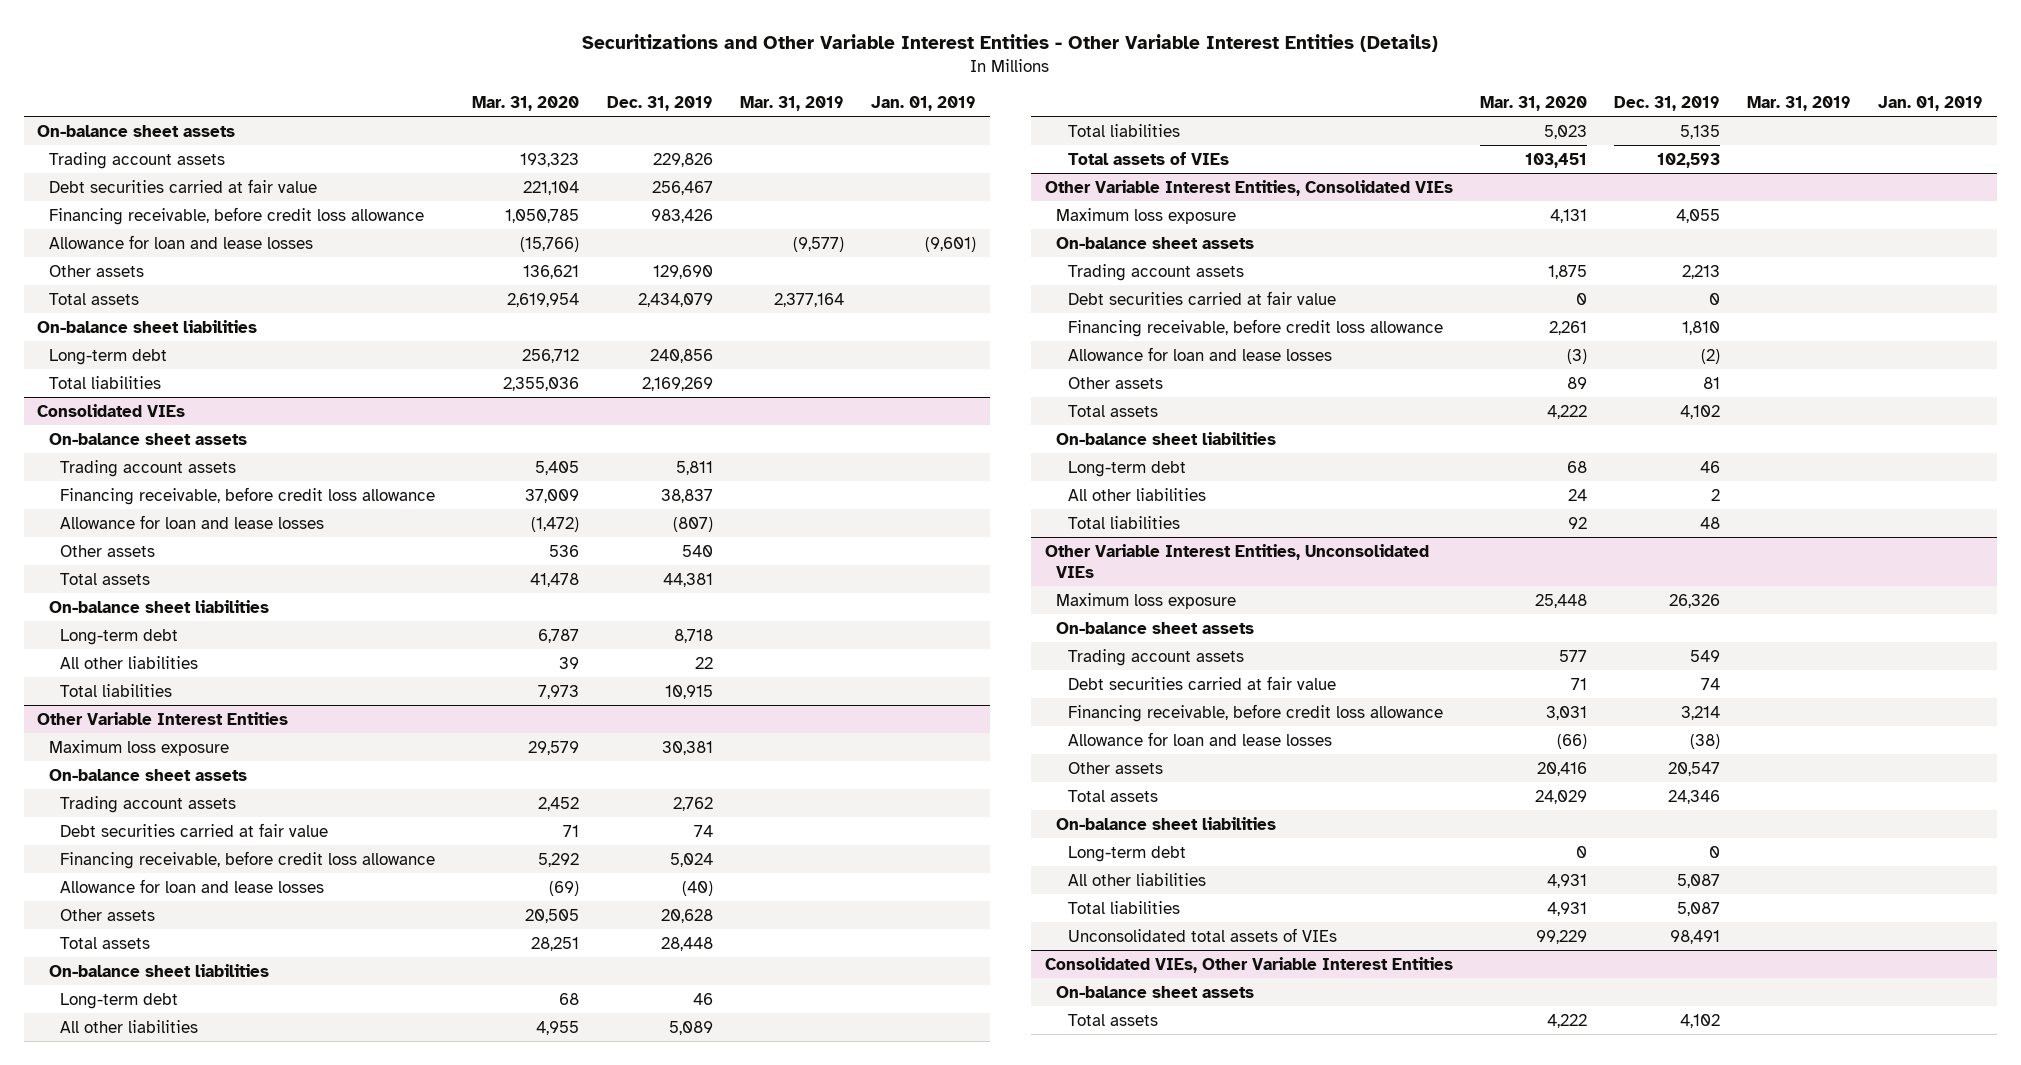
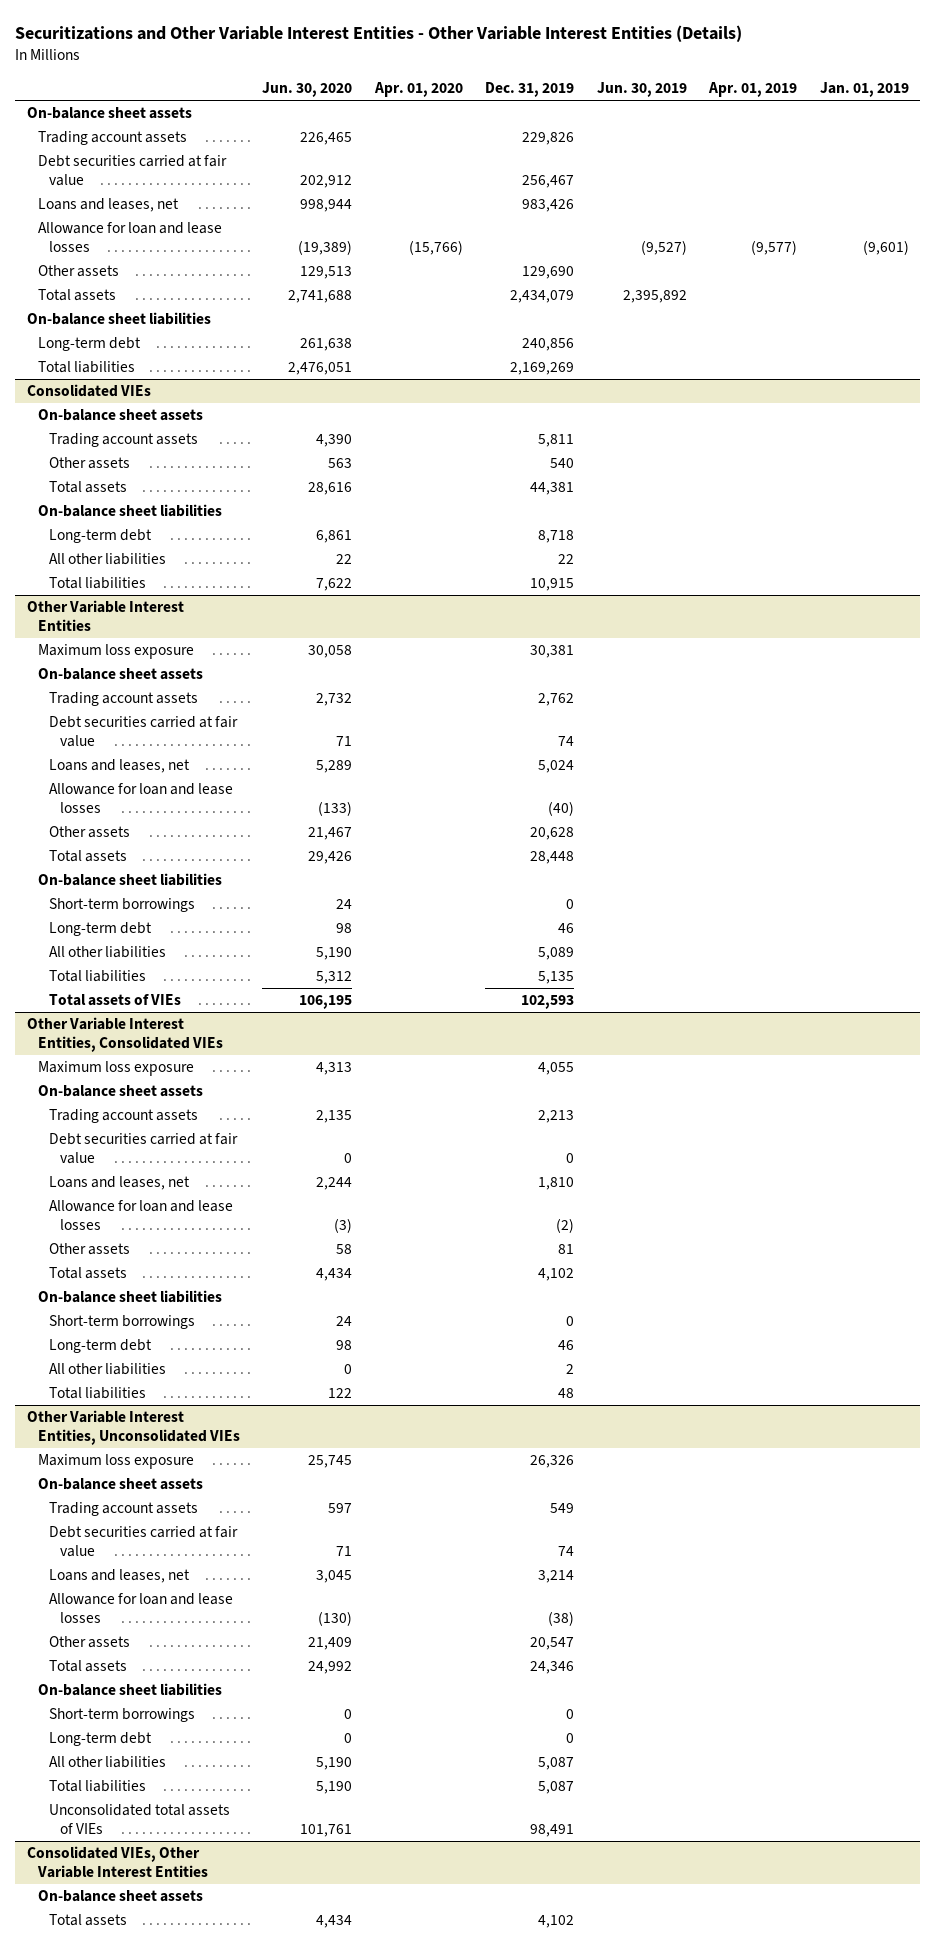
[472,95,580,111] Mar. 31, 2020 -> none
[739,95,844,111] Mar. 31, 2019 -> none
none -> [262,82,353,98] Jun. 30, 2020
none -> [373,82,463,98] Apr. 01, 2020
none -> [596,82,687,98] Jun. 30, 2019
none -> [708,82,798,98] Apr. 01, 2019
[48,206,424,225] Financing receivable, before credit loss allowance -> [37,198,179,213] Loans and leases, net
[60,486,436,505] Financing receivable, before credit loss allowance -> none
[60,514,325,529] Allowance for loan and lease losses -> none
[60,850,436,869] Financing receivable, before credit loss allowance -> [48,759,190,774] Loans and leases, net
none -> [48,898,195,913] Short-term borrowings
[1067,318,1443,337] Financing receivable, before credit loss allowance -> [48,1176,190,1191] Loans and leases, net
none -> [48,1315,195,1330] Short-term borrowings
[1067,703,1443,722] Financing receivable, before credit loss allowance -> [48,1569,190,1584] Loans and leases, net
none -> [48,1708,195,1723] Short-term borrowings

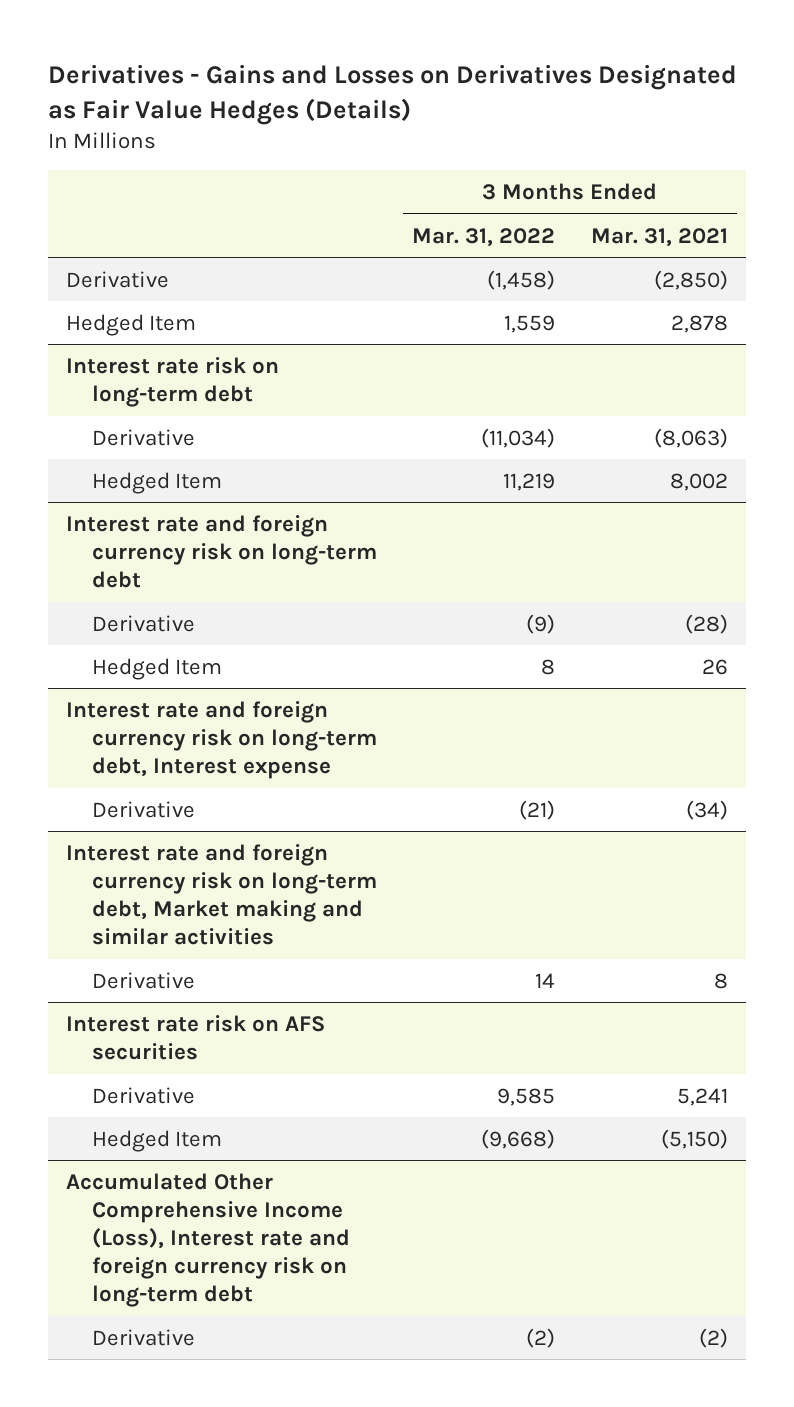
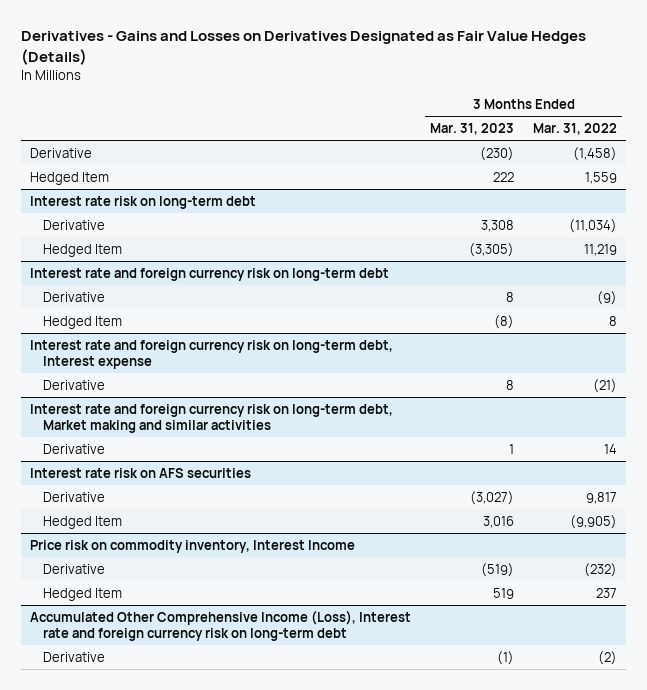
[591,227,729,247] Mar. 31, 2021 -> none
none -> [430,123,515,136] Mar. 31, 2023
[497,1087,556,1106] 9,585 -> [585,491,617,504] 9,817
[481,1128,556,1149] (9,668) -> [569,514,617,529] (9,905)
none -> [30,539,356,553] Price risk on commodity inventory, Interest Income
none -> [42,563,105,574] Derivative
none -> [42,587,122,601] Hedged Item

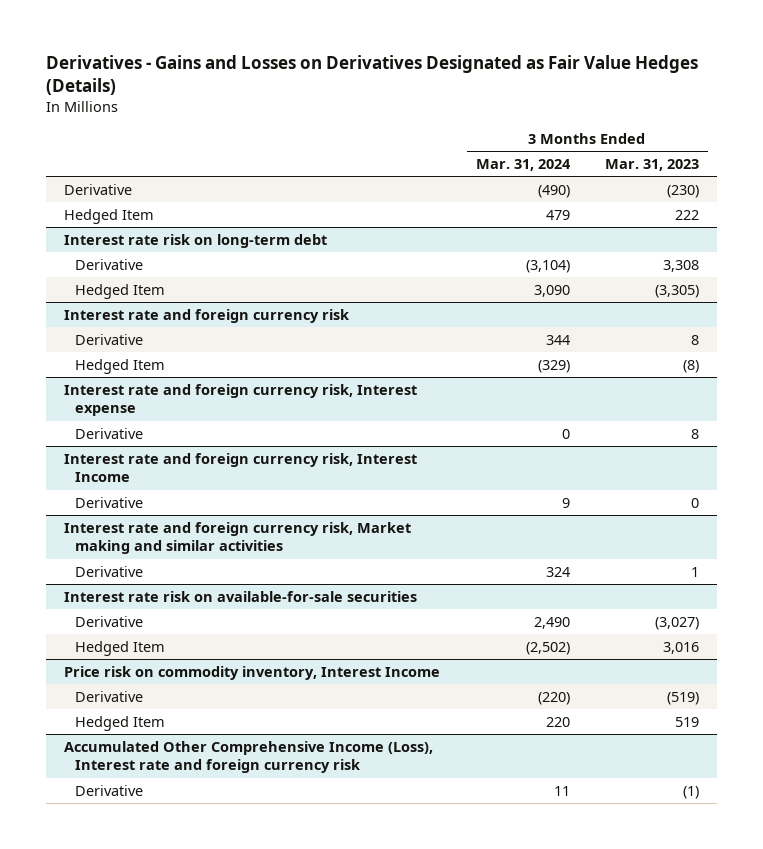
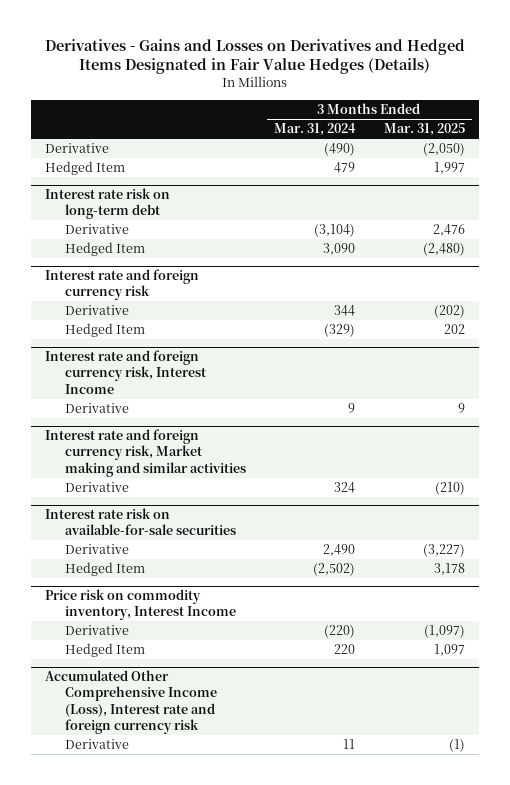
[46,55,699,95] Derivatives - Gains and Losses on Derivatives Designated as Fair Value Hedges (Details) -> [45,38,466,75] Derivatives - Gains and Losses on Derivatives and Hedged Items Designated in Fair Value Hedges (Details)
[605,158,700,171] Mar. 31, 2023 -> none
none -> [383,123,465,137] Mar. 31, 2025
[64,383,418,417] Interest rate and foreign currency risk, Interest expense -> none
[74,427,143,439] Derivative -> none

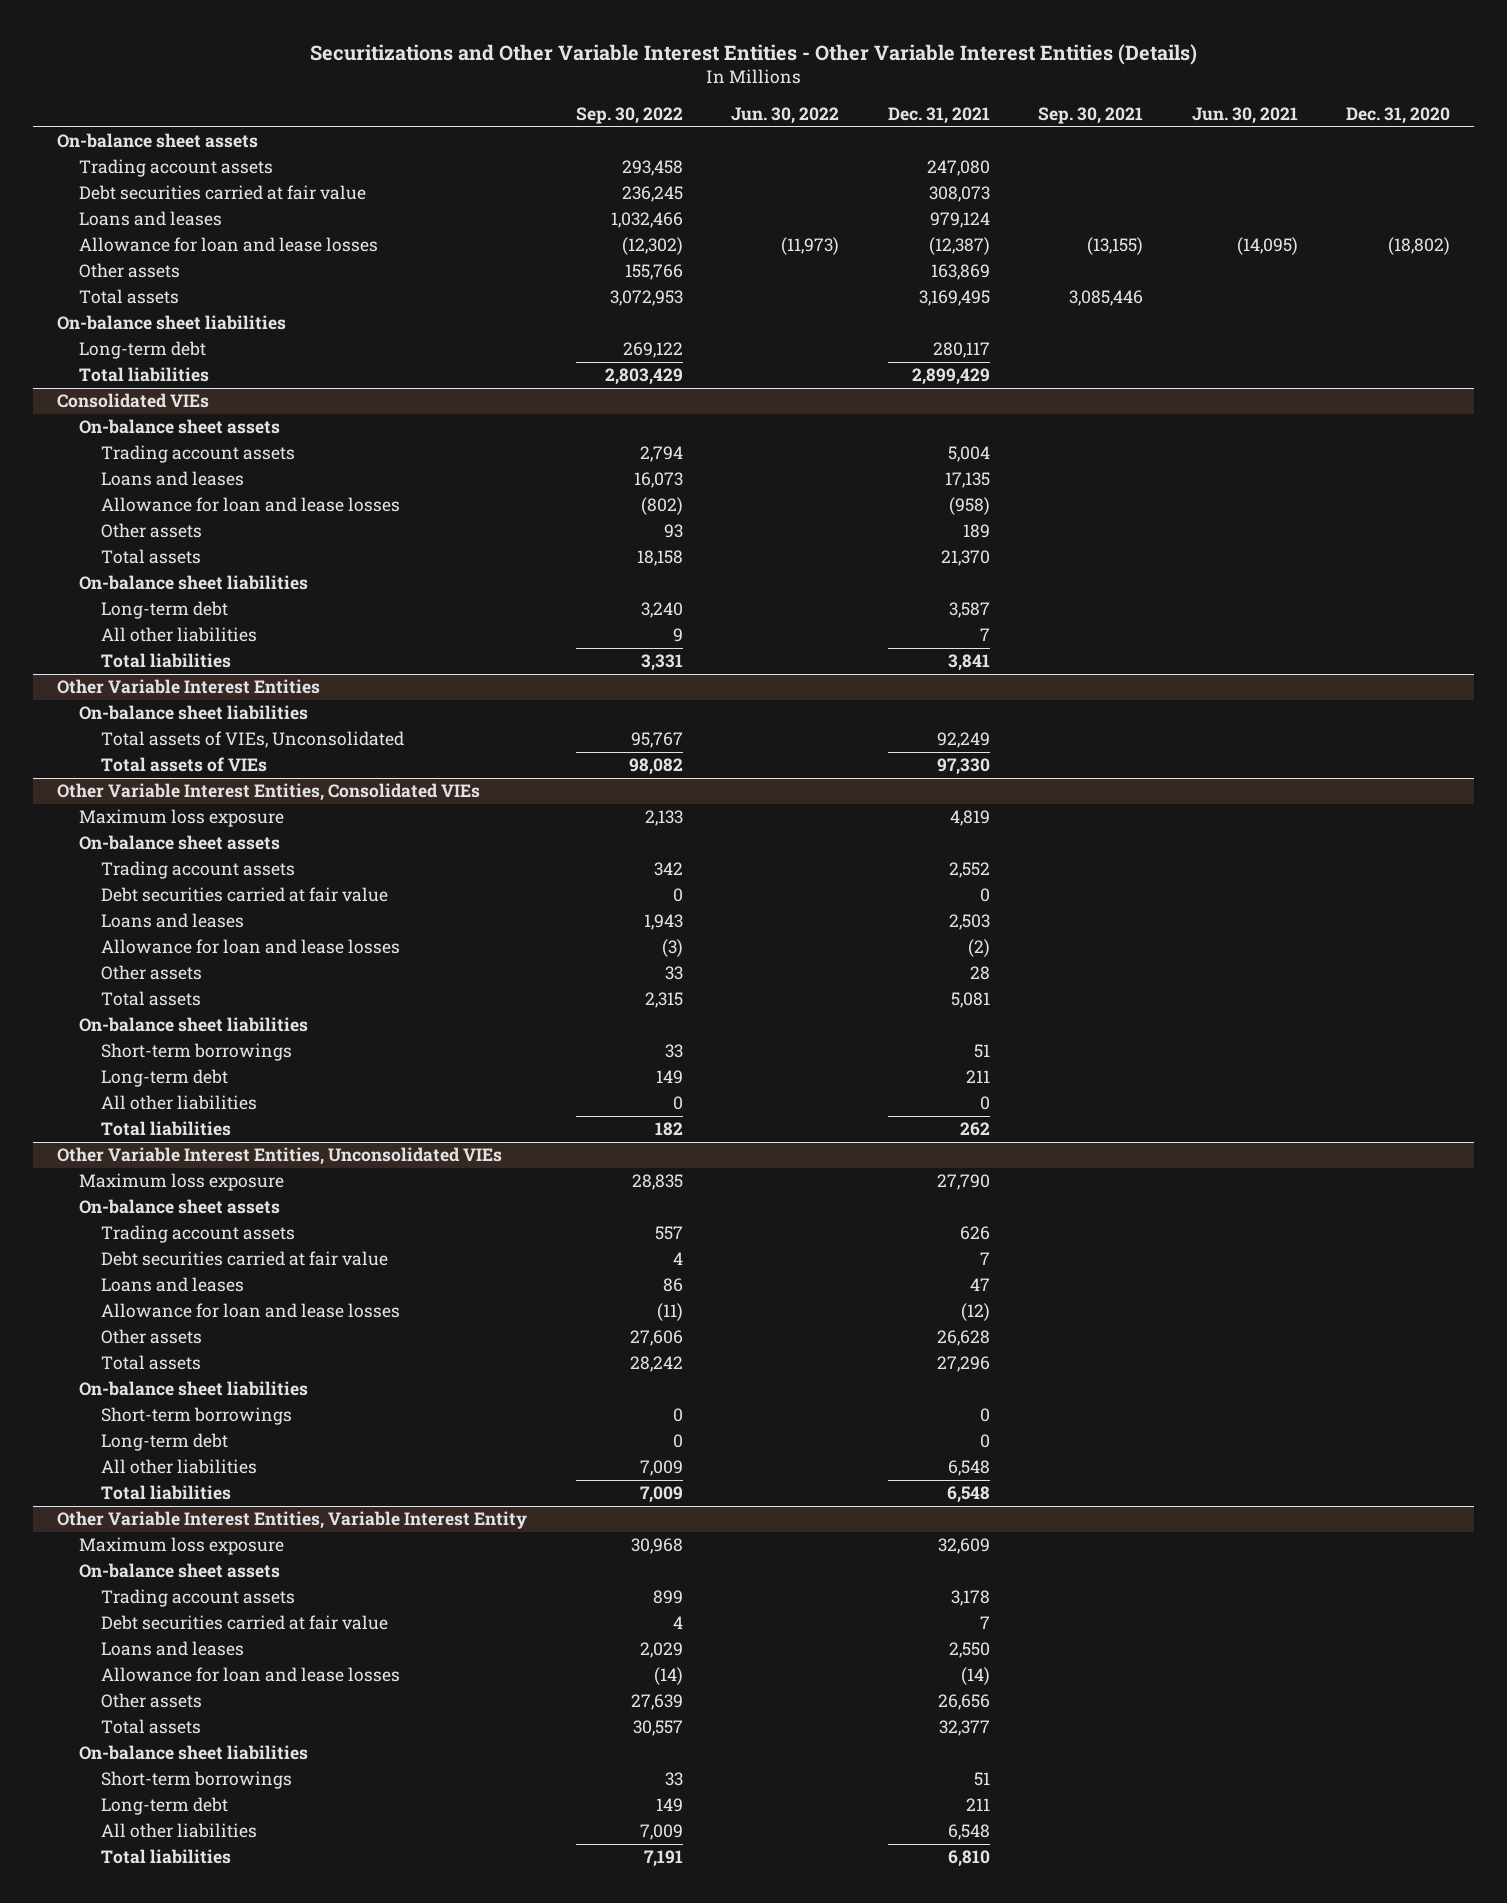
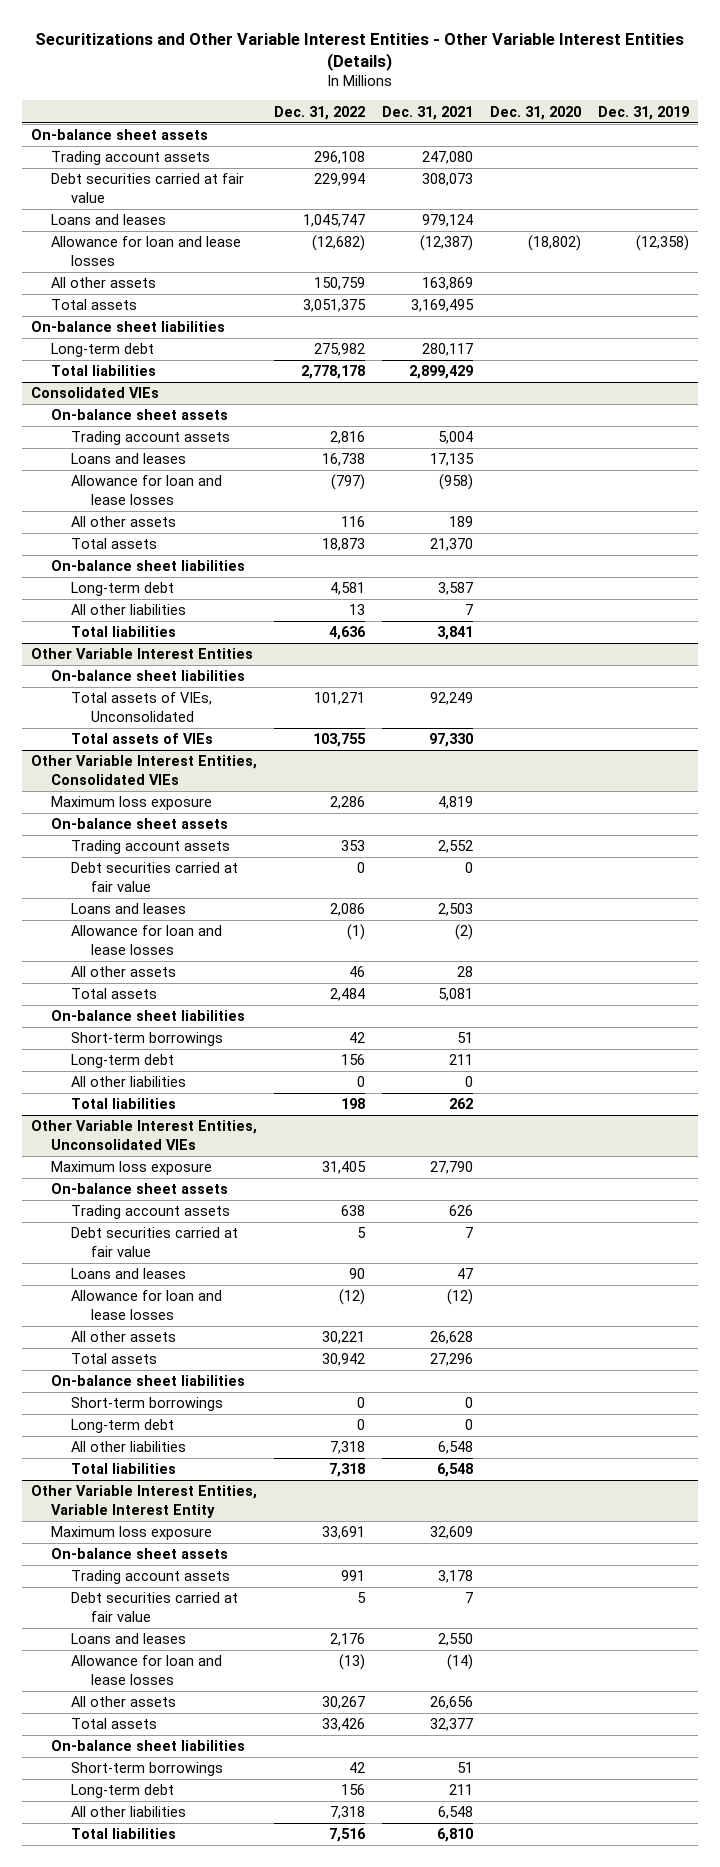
[575,106,683,124] Sep. 30, 2022 -> none
[731,106,840,124] Jun. 30, 2022 -> none
[1038,106,1144,124] Sep. 30, 2021 -> none
[1191,106,1298,124] Jun. 30, 2021 -> none
none -> [274,105,366,120] Dec. 31, 2022
none -> [598,105,690,120] Dec. 31, 2019
[78,263,180,279] Other assets -> [50,277,156,289] All other assets
[100,523,202,539] Other assets -> [70,516,176,528] All other assets
[100,965,202,981] Other assets -> [70,966,176,978] All other assets
[100,1329,202,1345] Other assets -> [70,1331,176,1343] All other assets
[100,1693,202,1709] Other assets -> [70,1696,176,1708] All other assets

